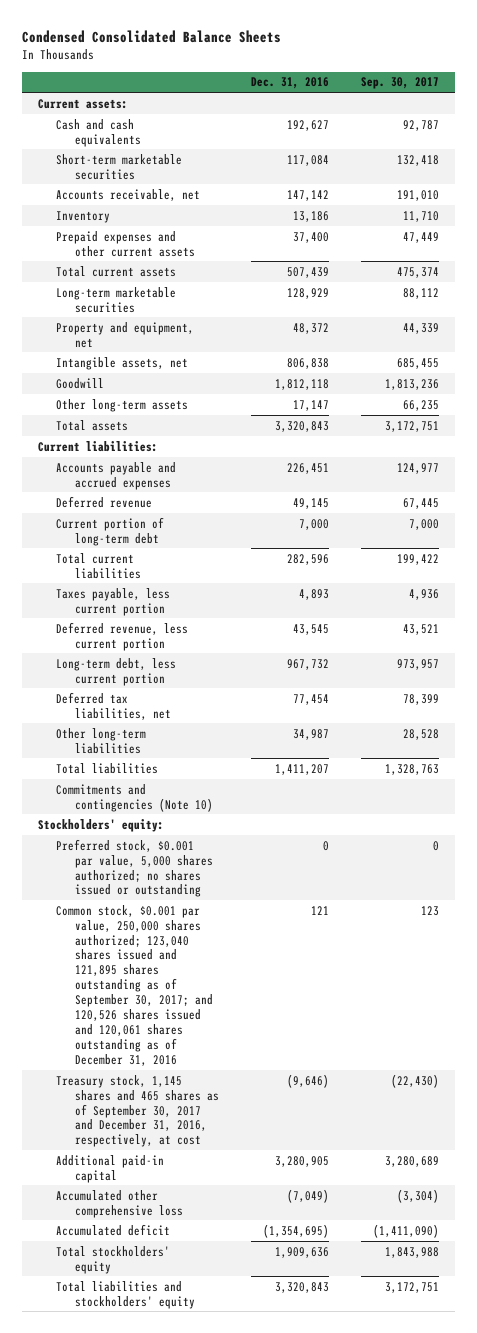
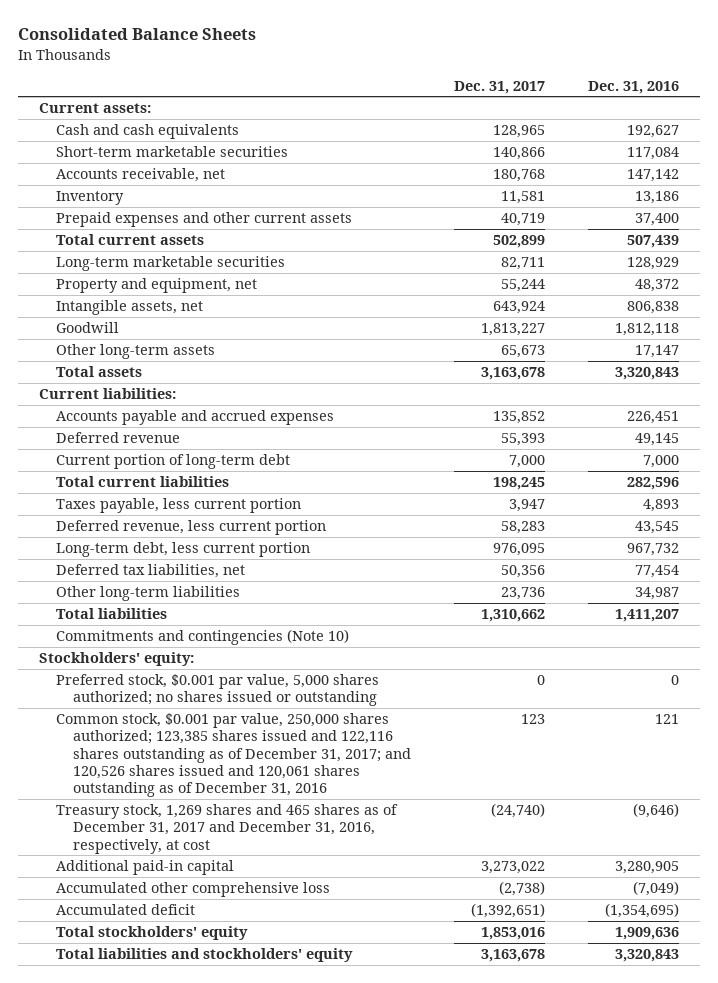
[22,29,282,43] Condensed Consolidated Balance Sheets -> [17,28,256,41] Consolidated Balance Sheets
[360,77,439,90] Sep. 30, 2017 -> none
none -> [453,80,545,94] Dec. 31, 2017
[56,904,213,1066] Common stock, $0.001 par value, 250,000 shares authorized; 123,040 shares issued and 121,895 shares outstanding as of September 30, 2017; and 120,526 shares issued and 120,061 shares outstanding as of December 31, 2016 -> [55,713,411,798] Common stock, $0.001 par value, 250,000 shares authorized; 123,385 shares issued and 122,116 shares outstanding as of December 31, 2017; and 120,526 shares issued and 120,061 shares outstanding as of December 31, 2016
[56,1074,219,1148] Treasury stock, 1,145 shares and 465 shares as of September 30, 2017 and December 31, 2016, respectively, at cost -> [55,804,398,854] Treasury stock, 1,269 shares and 465 shares as of December 31, 2017 and December 31, 2016, respectively, at cost

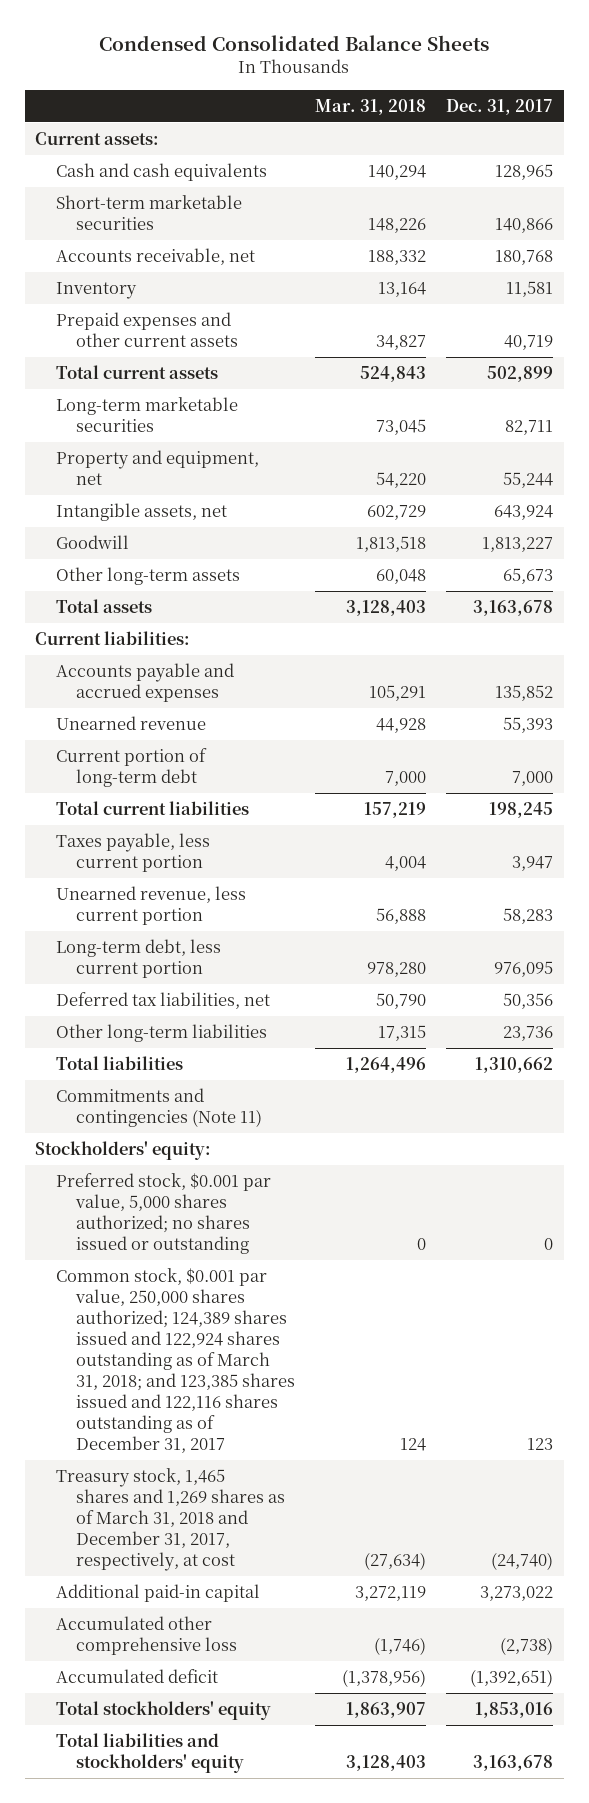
[17,28,256,41] Consolidated Balance Sheets -> [99,34,490,51] Condensed Consolidated Balance Sheets
[587,80,679,94] Dec. 31, 2016 -> none
none -> [315,98,427,115] Mar. 31, 2018
[55,432,180,444] Deferred revenue -> [55,716,206,731] Unearned revenue
[55,520,326,536] Deferred revenue, less current portion -> [55,886,246,926] Unearned revenue, less current portion
[55,629,349,646] Commitments and contingencies (Note 10) -> [55,1088,262,1128] Commitments and contingencies (Note 11)
[55,713,411,798] Common stock, $0.001 par value, 250,000 shares authorized; 123,385 shares issued and 122,116 shares outstanding as of December 31, 2017; and 120,526 shares issued and 120,061 shares outstanding as of December 31, 2016 -> [55,1268,295,1453] Common stock, $0.001 par value, 250,000 shares authorized; 124,389 shares issued and 122,924 shares outstanding as of March 31, 2018; and 123,385 shares issued and 122,116 shares outstanding as of December 31, 2017
[55,804,398,854] Treasury stock, 1,269 shares and 465 shares as of December 31, 2017 and December 31, 2016, respectively, at cost -> [55,1468,285,1571] Treasury stock, 1,465 shares and 1,269 shares as of March 31, 2018 and December 31, 2017, respectively, at cost

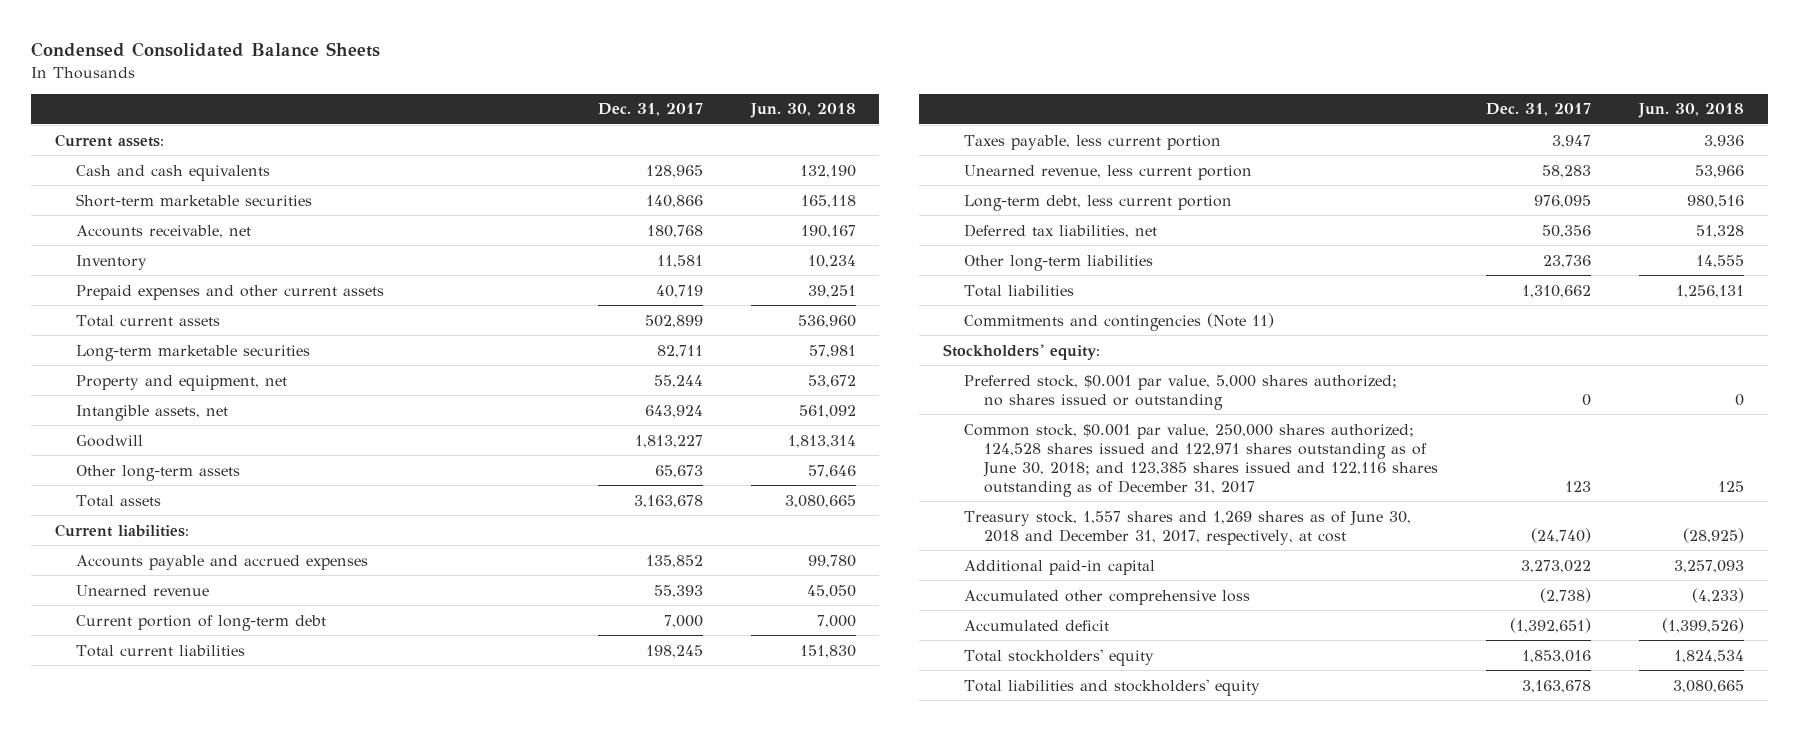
[315,98,427,115] Mar. 31, 2018 -> none
none -> [749,103,856,119] Jun. 30, 2018
[55,1268,295,1453] Common stock, $0.001 par value, 250,000 shares authorized; 124,389 shares issued and 122,924 shares outstanding as of March 31, 2018; and 123,385 shares issued and 122,116 shares outstanding as of December 31, 2017 -> [963,423,1439,497] Common stock, $0.001 par value, 250,000 shares authorized; 124,528 shares issued and 122,971 shares outstanding as of June 30, 2018; and 123,385 shares issued and 122,116 shares outstanding as of December 31, 2017
[55,1468,285,1571] Treasury stock, 1,465 shares and 1,269 shares as of March 31, 2018 and December 31, 2017, respectively, at cost -> [963,510,1411,545] Treasury stock, 1,557 shares and 1,269 shares as of June 30, 2018 and December 31, 2017, respectively, at cost

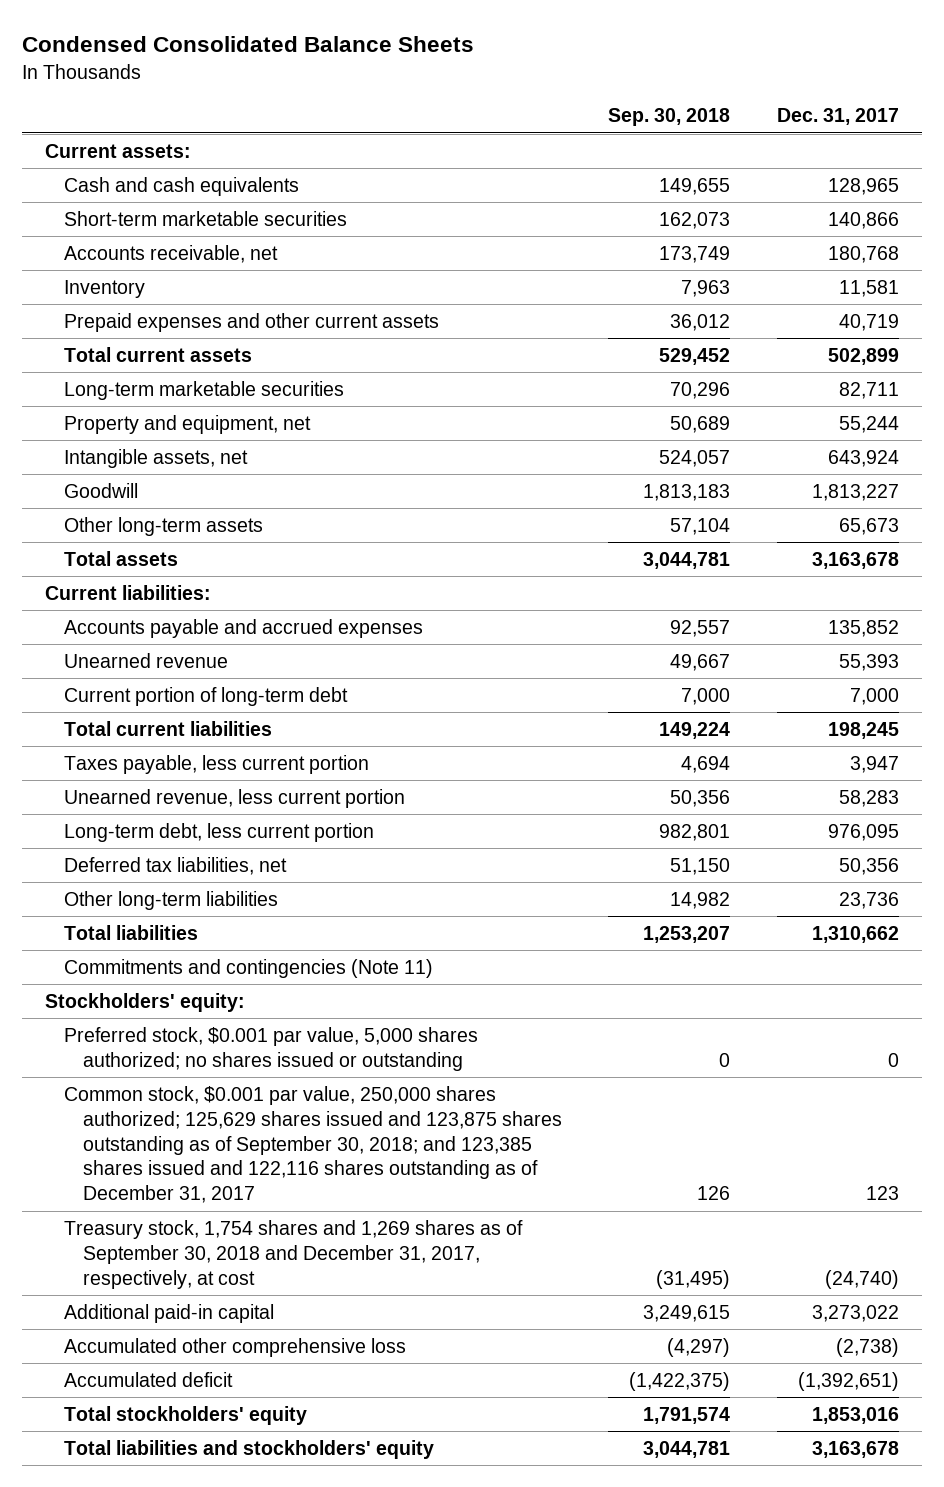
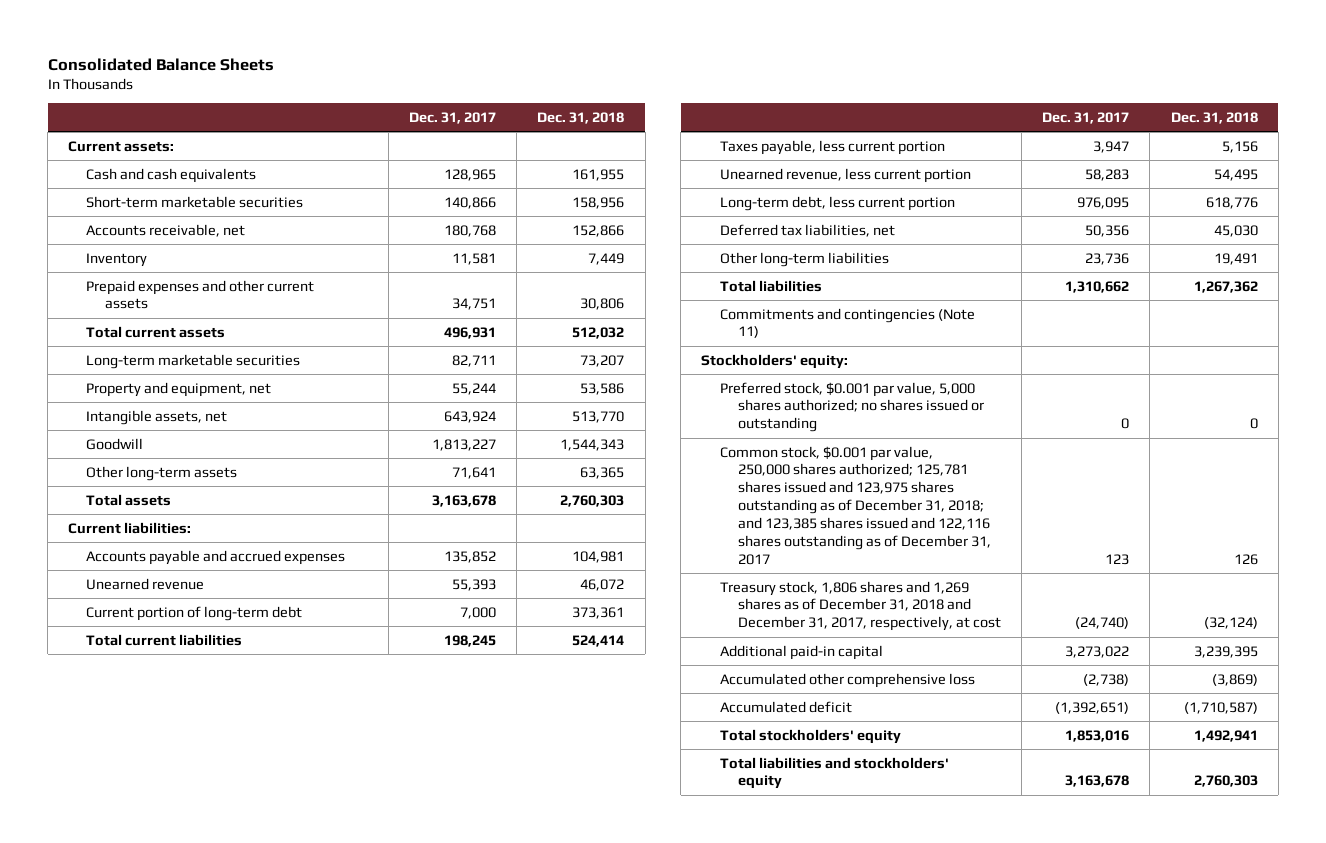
[21,36,474,53] Condensed Consolidated Balance Sheets -> [47,57,274,71] Consolidated Balance Sheets
[608,108,731,127] Sep. 30, 2018 -> none
none -> [537,111,625,124] Dec. 31, 2018
[838,313,899,331] 40,719 -> [452,298,497,311] 34,751
[827,347,899,365] 502,899 -> [444,326,497,339] 496,931
[838,517,899,535] 65,673 -> [452,466,497,479] 71,641
[63,1085,562,1204] Common stock, $0.001 par value, 250,000 shares authorized; 125,629 shares issued and 123,875 shares outstanding as of September 30, 2018; and 123,385 shares issued and 122,116 shares outstanding as of December 31, 2017 -> [719,445,991,565] Common stock, $0.001 par value, 250,000 shares authorized; 125,781 shares issued and 123,975 shares outstanding as of December 31, 2018; and 123,385 shares issued and 122,116 shares outstanding as of December 31, 2017
[63,1219,523,1289] Treasury stock, 1,754 shares and 1,269 shares as of September 30, 2018 and December 31, 2017, respectively, at cost -> [719,580,1001,632] Treasury stock, 1,806 shares and 1,269 shares as of December 31, 2018 and December 31, 2017, respectively, at cost

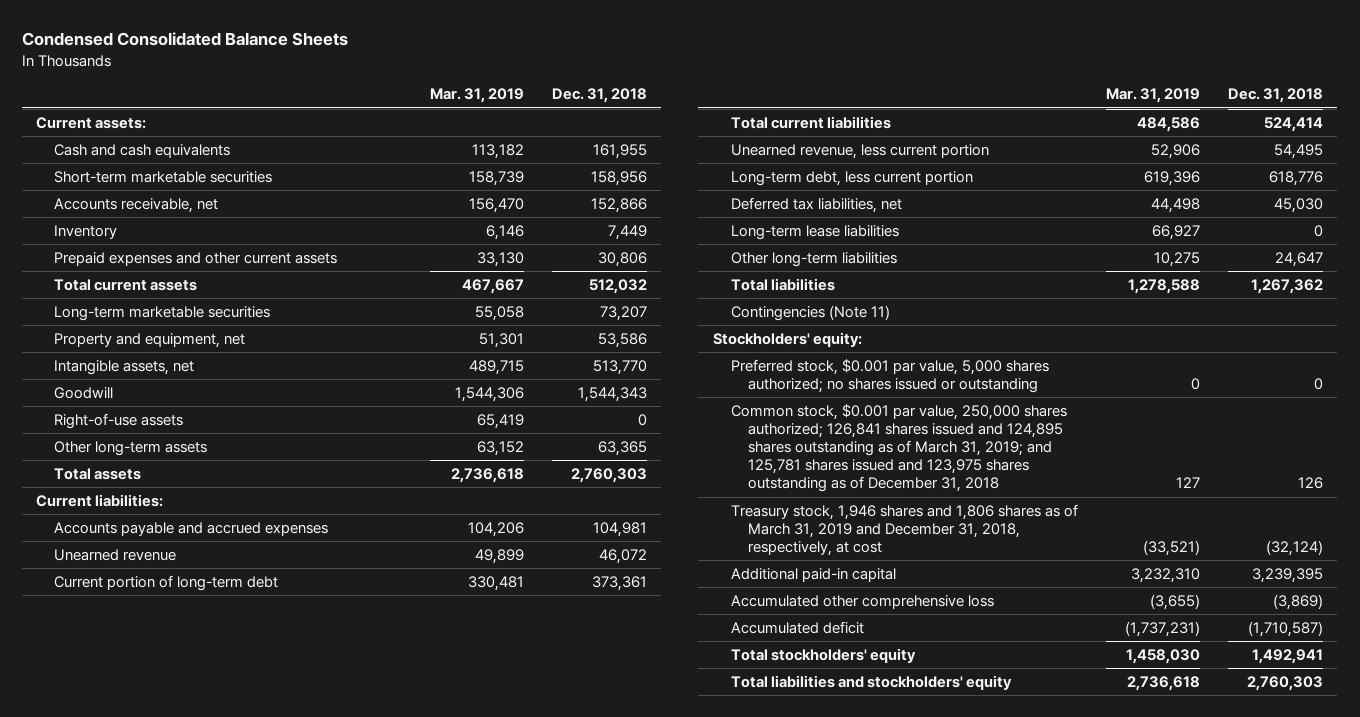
[47,57,274,71] Consolidated Balance Sheets -> [22,32,349,47] Condensed Consolidated Balance Sheets
[409,111,497,124] Dec. 31, 2017 -> none
none -> [429,88,524,104] Mar. 31, 2019
none -> [54,412,184,429] Right-of-use assets
[719,139,945,155] Taxes payable, less current portion -> none
none -> [730,224,899,240] Long-term lease liabilities
[1213,252,1258,265] 19,491 -> [1275,251,1324,267] 24,647
[719,307,975,339] Commitments and contingencies (Note 11) -> [730,304,890,321] Contingencies (Note 11)
[719,445,991,565] Common stock, $0.001 par value, 250,000 shares authorized; 125,781 shares issued and 123,975 shares outstanding as of December 31, 2018; and 123,385 shares issued and 122,116 shares outstanding as of December 31, 2017 -> [730,403,1067,493] Common stock, $0.001 par value, 250,000 shares authorized; 126,841 shares issued and 124,895 shares outstanding as of March 31, 2019; and 125,781 shares issued and 123,975 shares outstanding as of December 31, 2018
[719,580,1001,632] Treasury stock, 1,806 shares and 1,269 shares as of December 31, 2018 and December 31, 2017, respectively, at cost -> [730,503,1078,557] Treasury stock, 1,946 shares and 1,806 shares as of March 31, 2019 and December 31, 2018, respectively, at cost

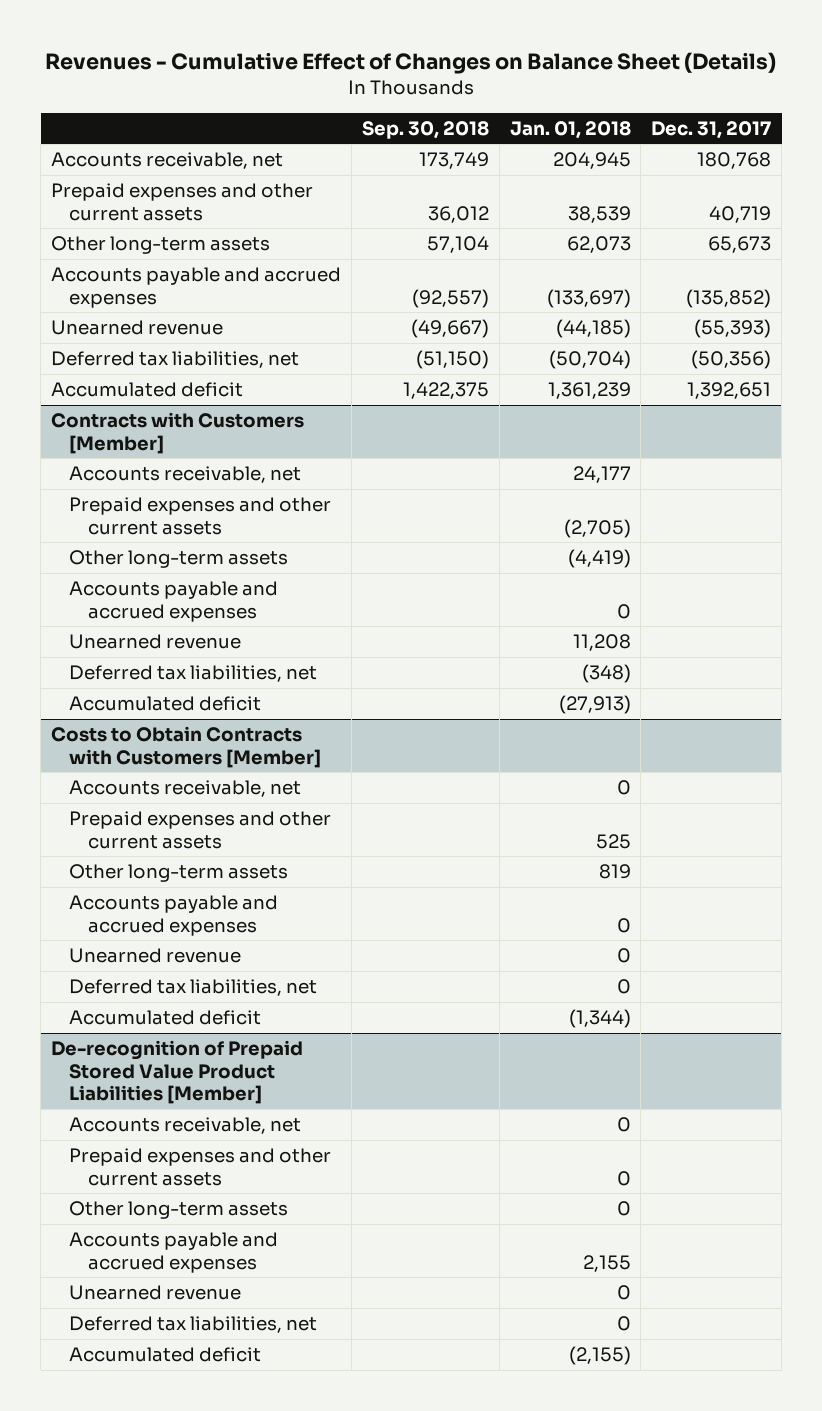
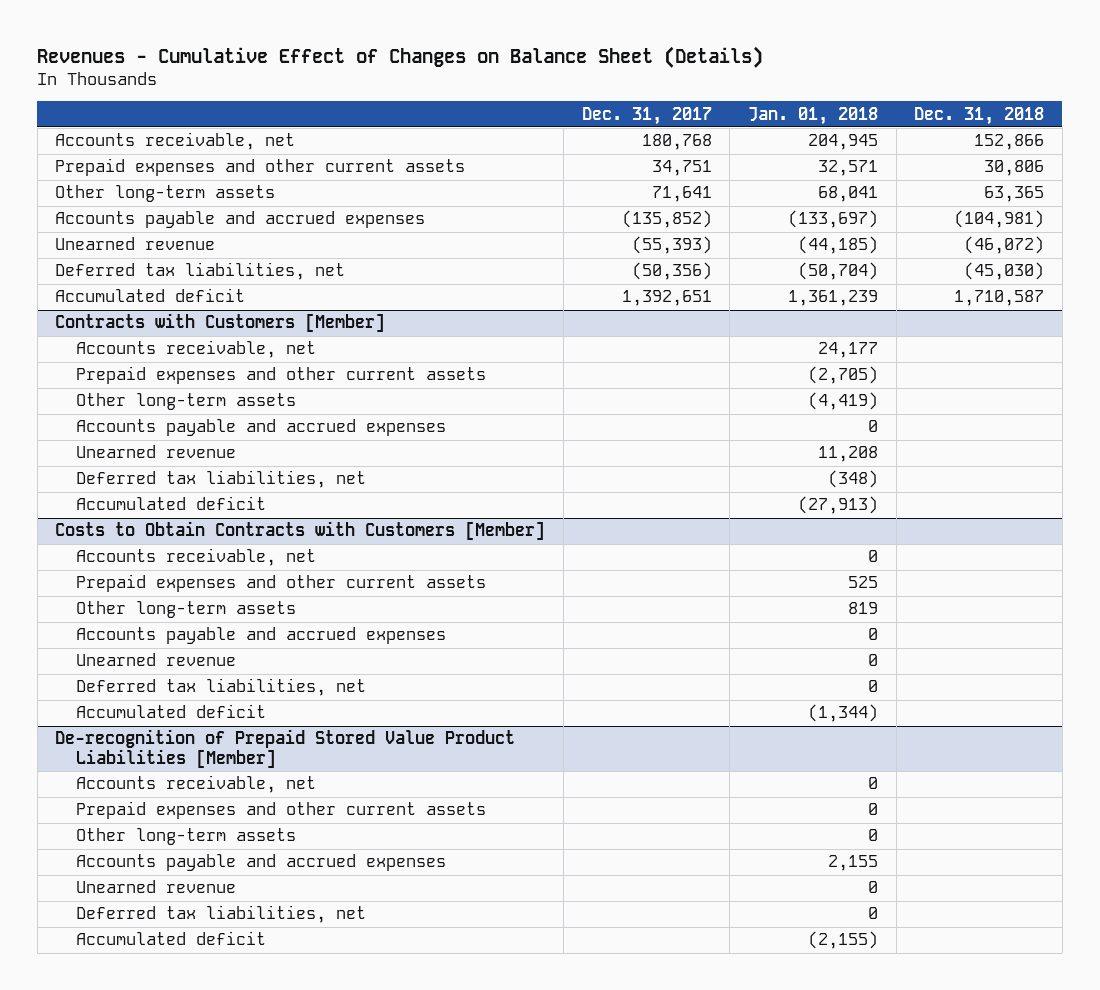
[361,120,489,139] Sep. 30, 2018 -> none
none -> [914,106,1045,125] Dec. 31, 2018
[567,205,631,223] 38,539 -> [817,160,878,177] 32,571
[709,205,772,223] 40,719 -> [651,160,712,177] 34,751
[566,236,631,254] 62,073 -> [817,186,878,203] 68,041
[708,236,772,254] 65,673 -> [651,186,712,203] 71,641

